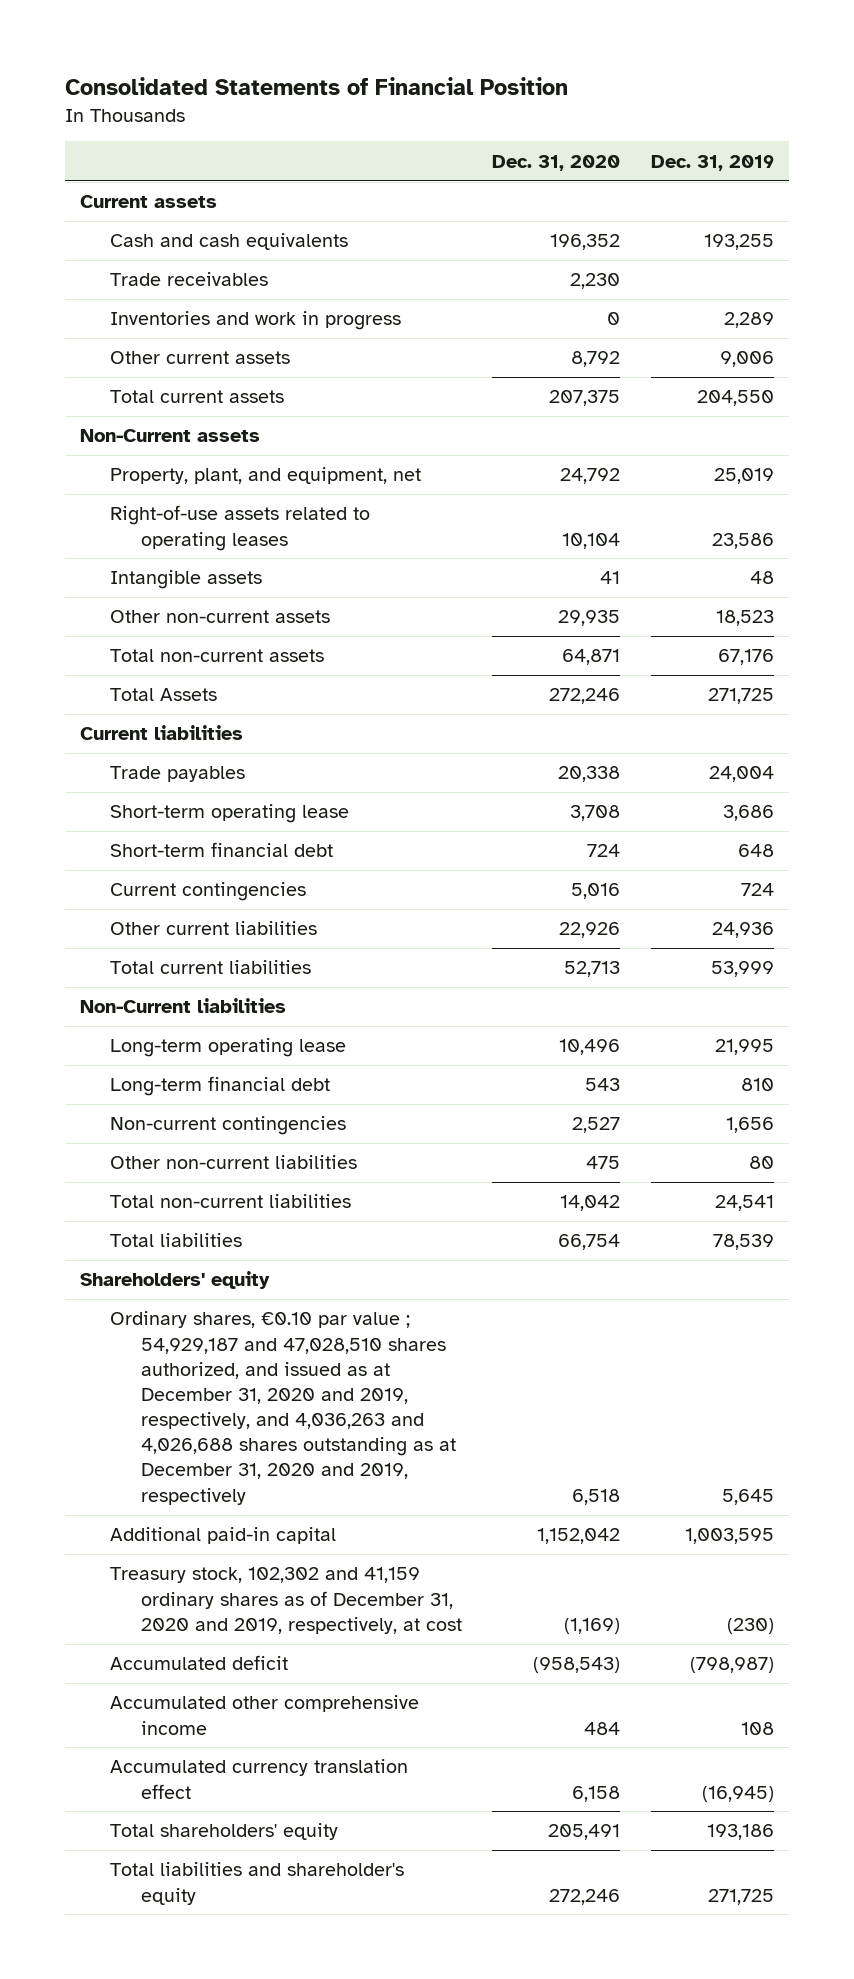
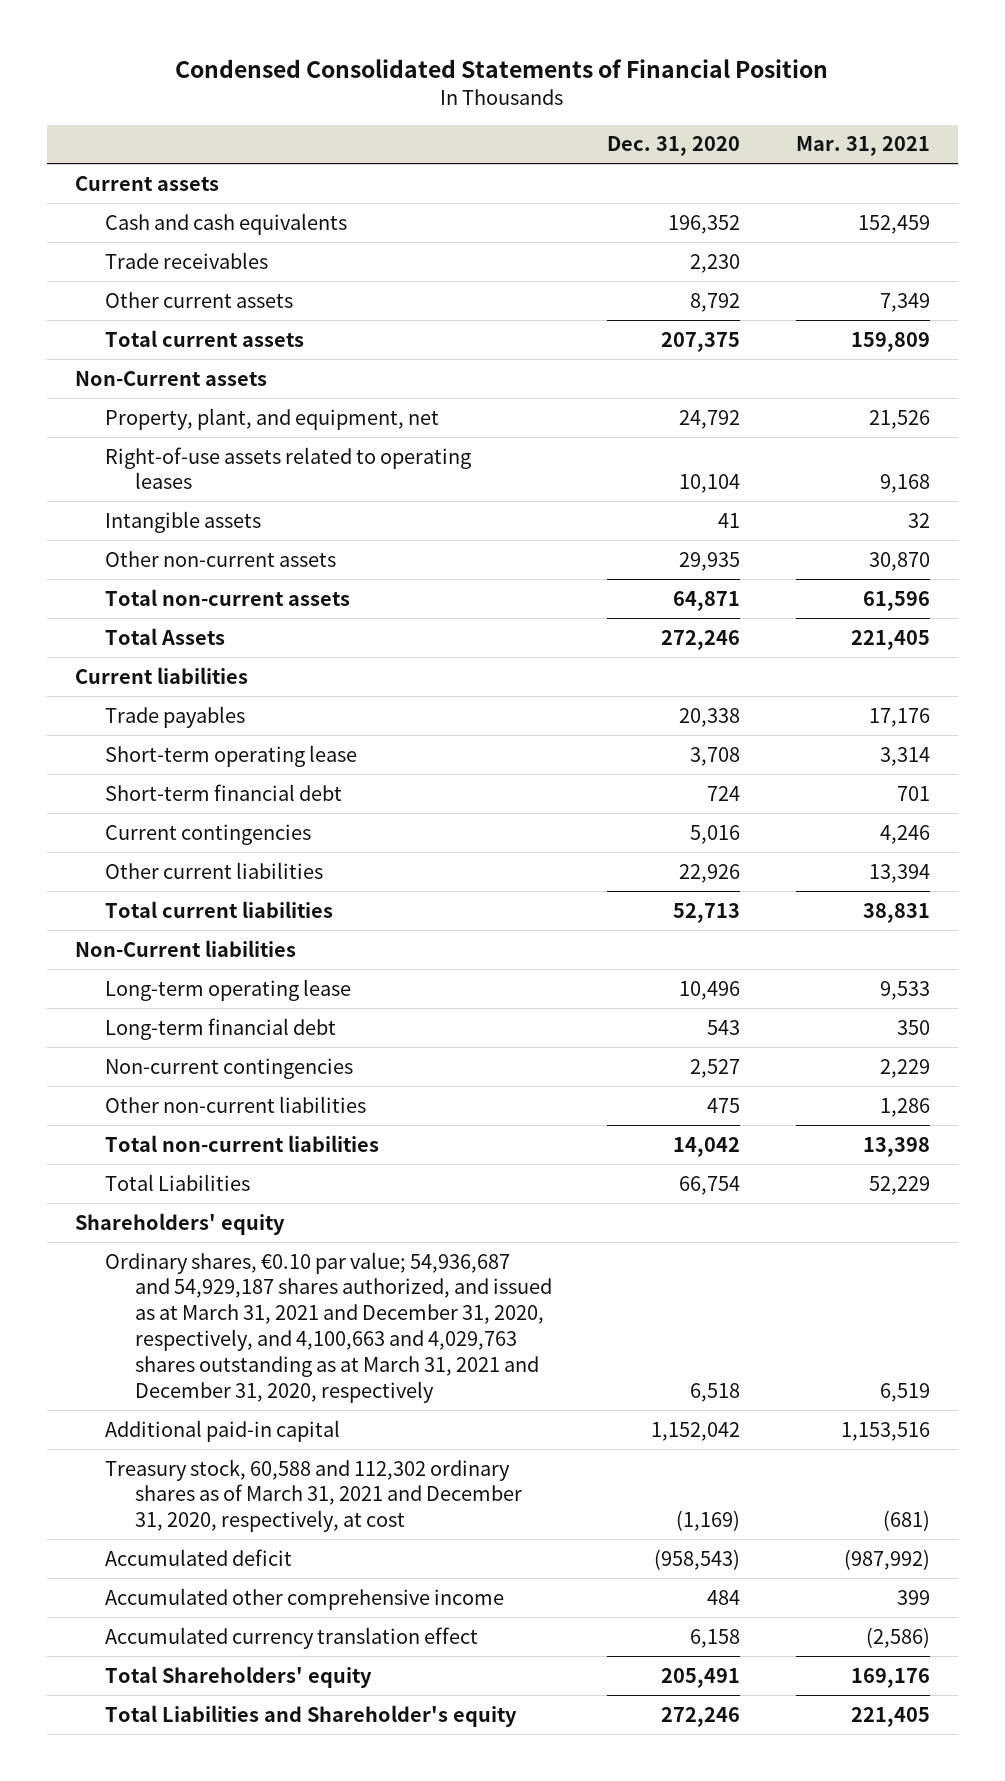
[64,77,568,96] Consolidated Statements of Financial Position -> [175,58,829,78] Condensed Consolidated Statements of Financial Position
[650,154,774,171] Dec. 31, 2019 -> none
none -> [795,136,930,157] Mar. 31, 2021
[110,311,402,331] Inventories and work in progress -> none
[110,1233,243,1248] Total liabilities -> [104,1173,250,1191] Total Liabilities
[110,1311,456,1505] Ordinary shares, €0.10 par value ; 54,929,187 and 47,028,510 shares authorized, and issued as at December 31, 2020 and 2019, respectively, and 4,036,263 and 4,026,688 shares outstanding as at December 31, 2020 and 2019, respectively -> [104,1251,552,1403] Ordinary shares, €0.10 par value; 54,936,687 and 54,929,187 shares authorized, and issued as at March 31, 2021 and December 31, 2020, respectively, and 4,100,663 and 4,029,763 shares outstanding as at March 31, 2021 and December 31, 2020, respectively
[110,1567,462,1634] Treasury stock, 102,302 and 41,159 ordinary shares as of December 31, 2020 and 2019, respectively, at cost -> [104,1458,522,1533] Treasury stock, 60,588 and 112,302 ordinary shares as of March 31, 2021 and December 31, 2020, respectively, at cost
[110,1823,339,1841] Total shareholders' equity -> [104,1665,372,1688] Total Shareholders' equity
[110,1862,405,1905] Total liabilities and shareholder's equity -> [104,1704,517,1727] Total Liabilities and Shareholder's equity

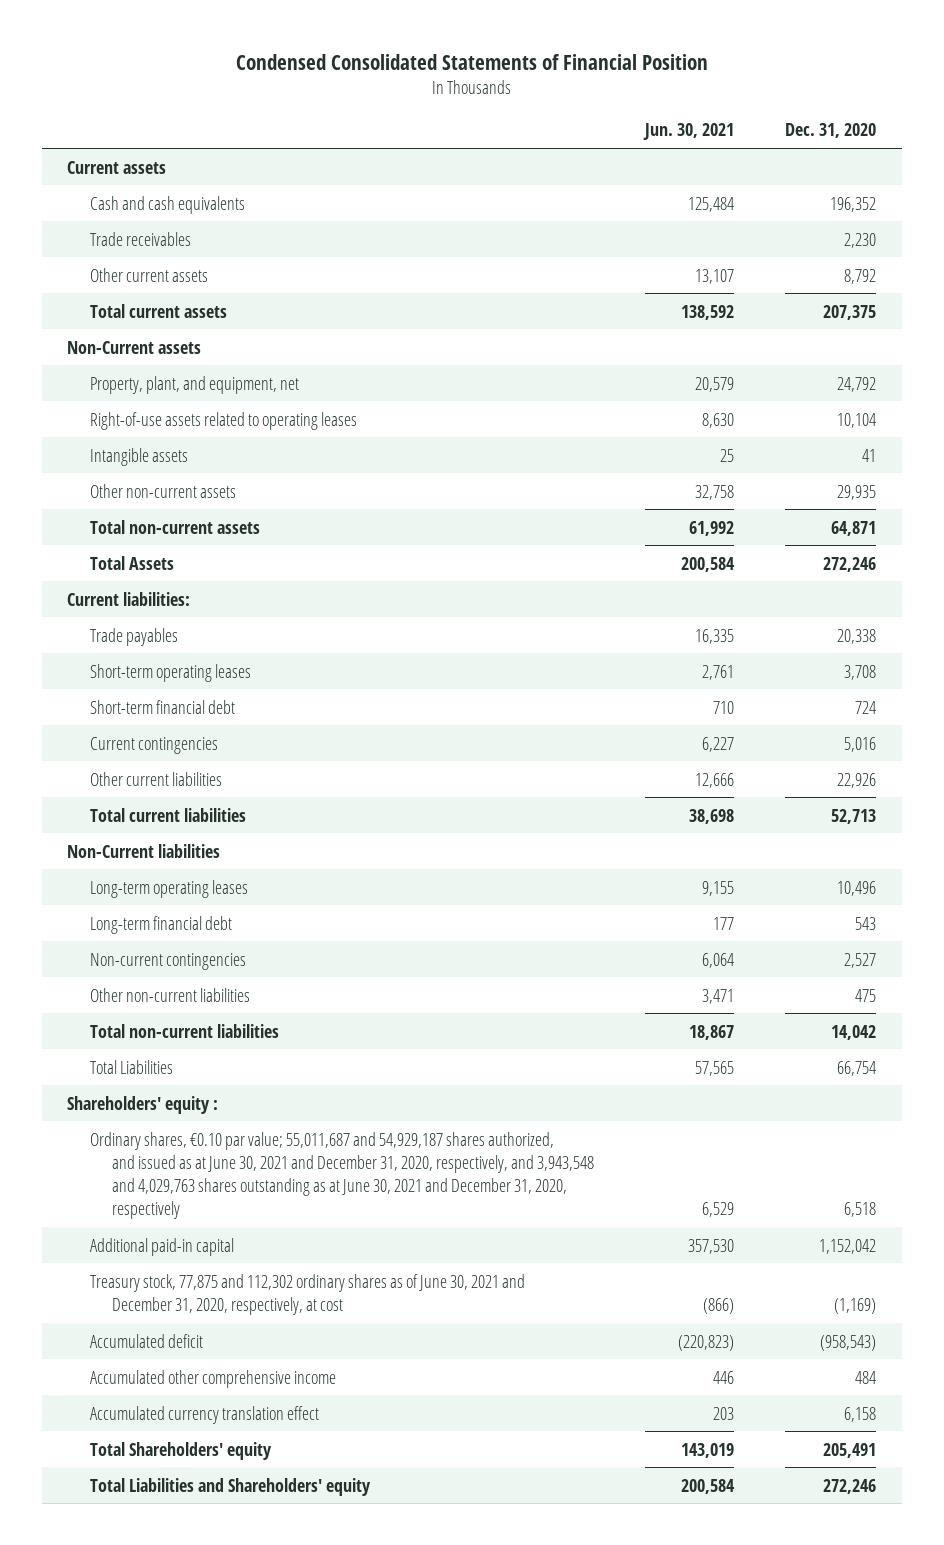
[795,136,930,157] Mar. 31, 2021 -> none
none -> [643,123,735,141] Jun. 30, 2021
[74,666,248,684] Current liabilities -> [67,591,191,606] Current liabilities:
[104,744,357,767] Short-term operating lease -> [89,663,251,682] Short-term operating leases
[104,978,351,1001] Long-term operating lease -> [89,879,248,898] Long-term operating leases
[74,1212,285,1235] Shareholders' equity -> [67,1095,219,1114] Shareholders' equity :
[104,1251,552,1403] Ordinary shares, €0.10 par value; 54,936,687 and 54,929,187 shares authorized, and issued as at March 31, 2021 and December 31, 2020, respectively, and 4,100,663 and 4,029,763 shares outstanding as at March 31, 2021 and December 31, 2020, respectively -> [89,1131,595,1220] Ordinary shares, €0.10 par value; 55,011,687 and 54,929,187 shares authorized, and issued as at June 30, 2021 and December 31, 2020, respectively, and 3,943,548 and 4,029,763 shares outstanding as at June 30, 2021 and December 31, 2020, respectively
[104,1458,522,1533] Treasury stock, 60,588 and 112,302 ordinary shares as of March 31, 2021 and December 31, 2020, respectively, at cost -> [89,1273,525,1315] Treasury stock, 77,875 and 112,302 ordinary shares as of June 30, 2021 and December 31, 2020, respectively, at cost
[104,1704,517,1727] Total Liabilities and Shareholder's equity -> [89,1477,371,1496] Total Liabilities and Shareholders' equity

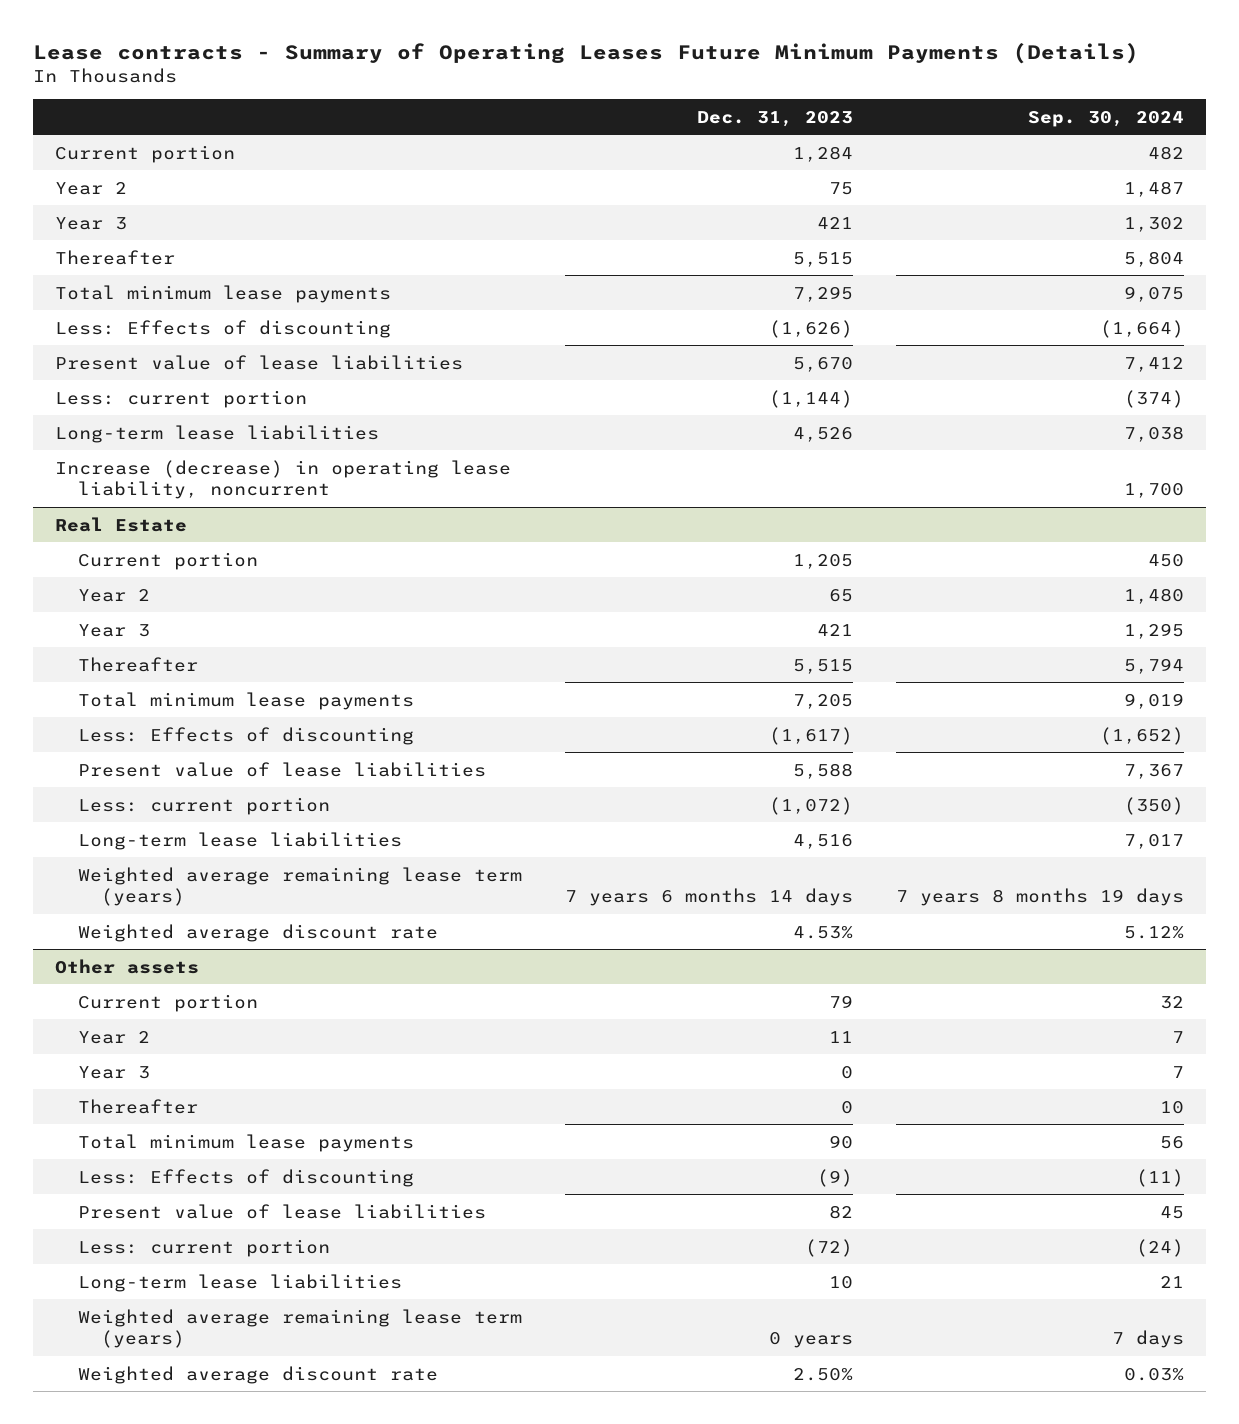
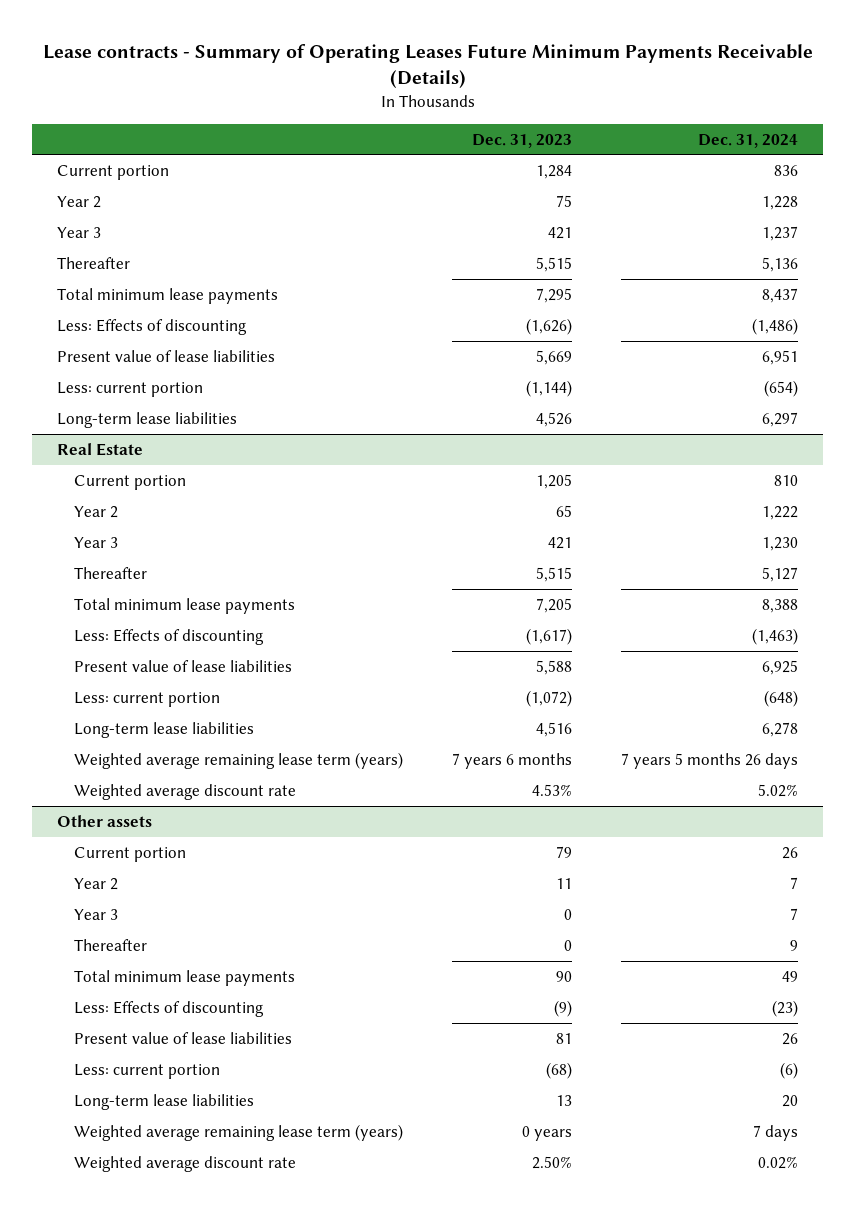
[33,43,1140,65] Lease contracts - Summary of Operating Leases Future Minimum Payments (Details) -> [42,44,813,89] Lease contracts - Summary of Operating Leases Future Minimum Payments Receivable (Details)
[1028,110,1185,127] Sep. 30, 2024 -> none
none -> [698,133,799,148] Dec. 31, 2024
[793,356,854,372] 5,670 -> [536,349,573,365] 5,669
[54,459,511,500] Increase (decrease) in operating lease liability, noncurrent -> none
[565,888,854,907] 7 years 6 months 14 days -> [452,752,573,769] 7 years 6 months
[829,1204,854,1219] 82 -> [556,1032,573,1044] 81
[805,1238,854,1257] (72) -> [546,1061,573,1079] (68)
[829,1275,854,1289] 10 -> [556,1094,573,1106] 13

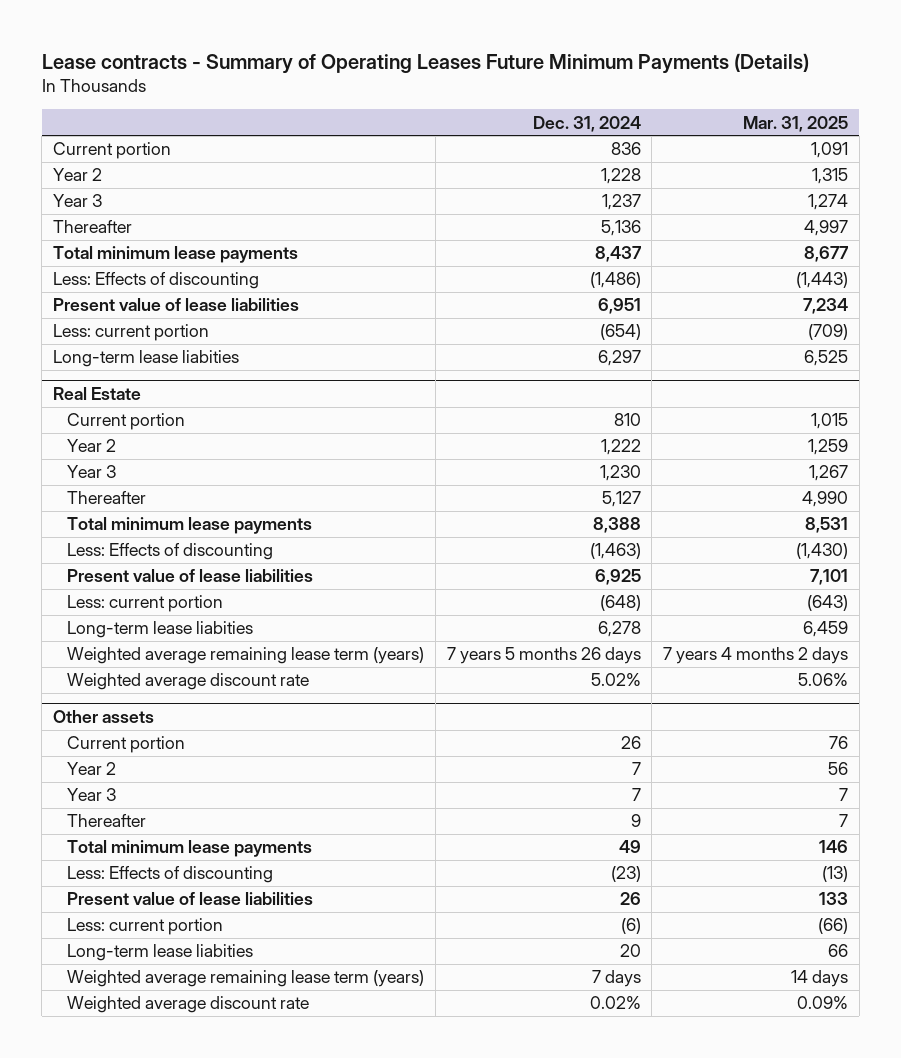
[42,44,813,89] Lease contracts - Summary of Operating Leases Future Minimum Payments Receivable (Details) -> [41,52,809,74] Lease contracts - Summary of Operating Leases Future Minimum Payments (Details)
[472,133,573,148] Dec. 31, 2023 -> none
none -> [742,115,848,132] Mar. 31, 2025
[56,411,237,428] Long-term lease liabilities -> [53,350,240,368] Long-term lease liabities
[73,721,254,738] Long-term lease liabilities -> [67,621,254,639] Long-term lease liabities
[73,1093,254,1110] Long-term lease liabilities -> [67,944,254,962] Long-term lease liabities

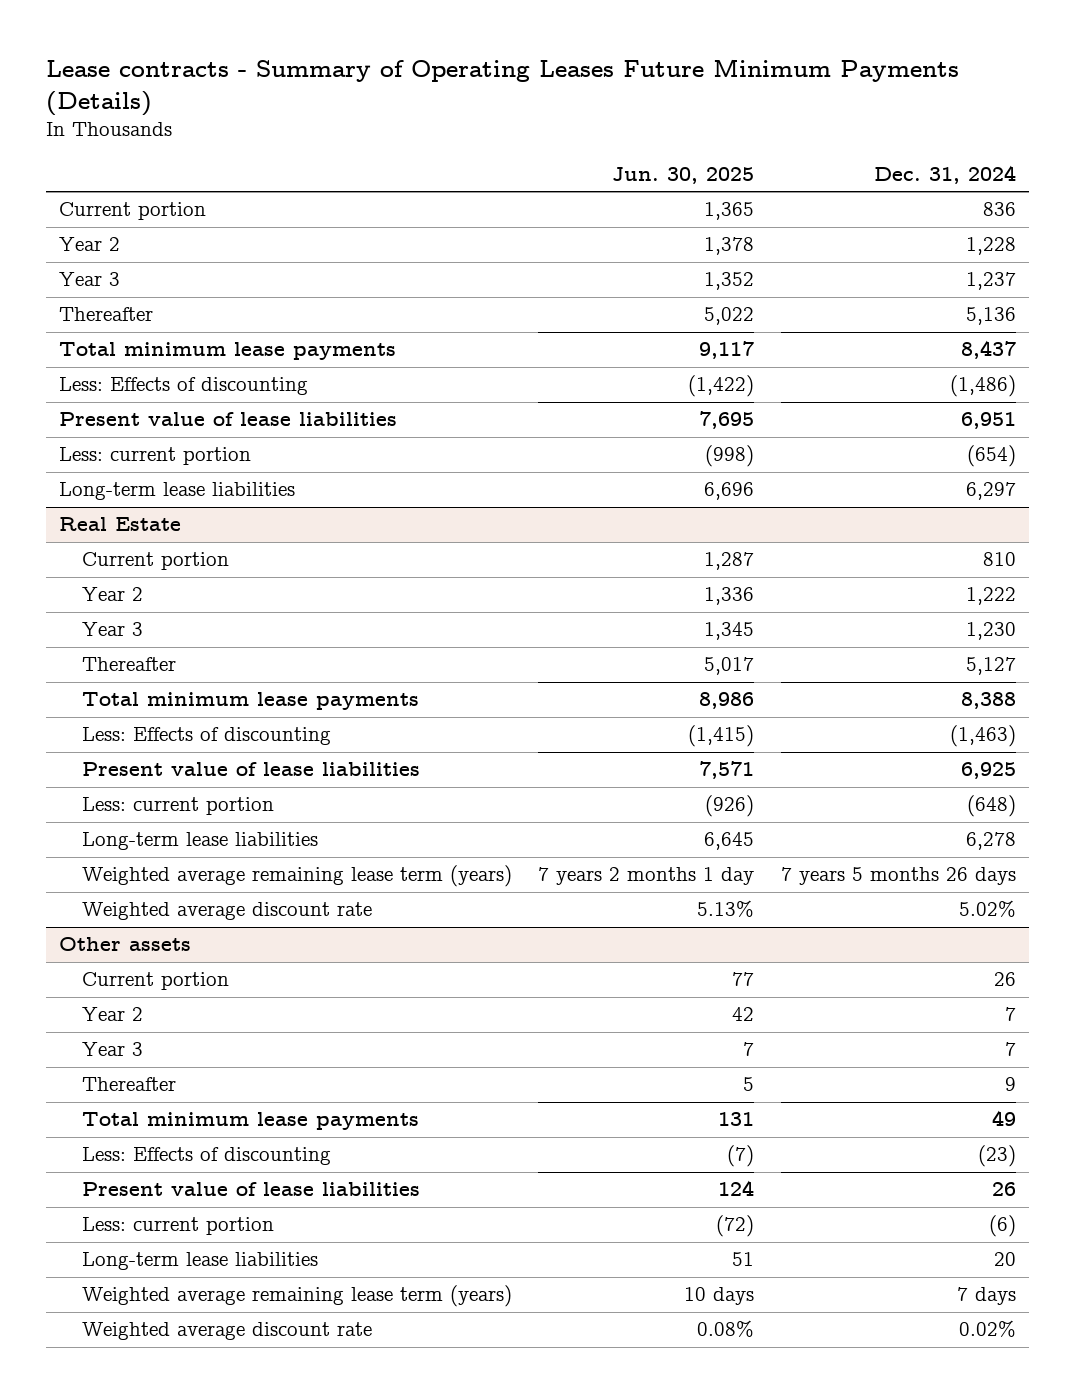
[742,115,848,132] Mar. 31, 2025 -> none
none -> [612,167,755,185] Jun. 30, 2025
[53,350,240,368] Long-term lease liabities -> [58,482,295,501] Long-term lease liabilities
[67,621,254,639] Long-term lease liabities -> [82,832,319,851] Long-term lease liabilities
[67,944,254,962] Long-term lease liabities -> [82,1252,319,1271] Long-term lease liabilities

